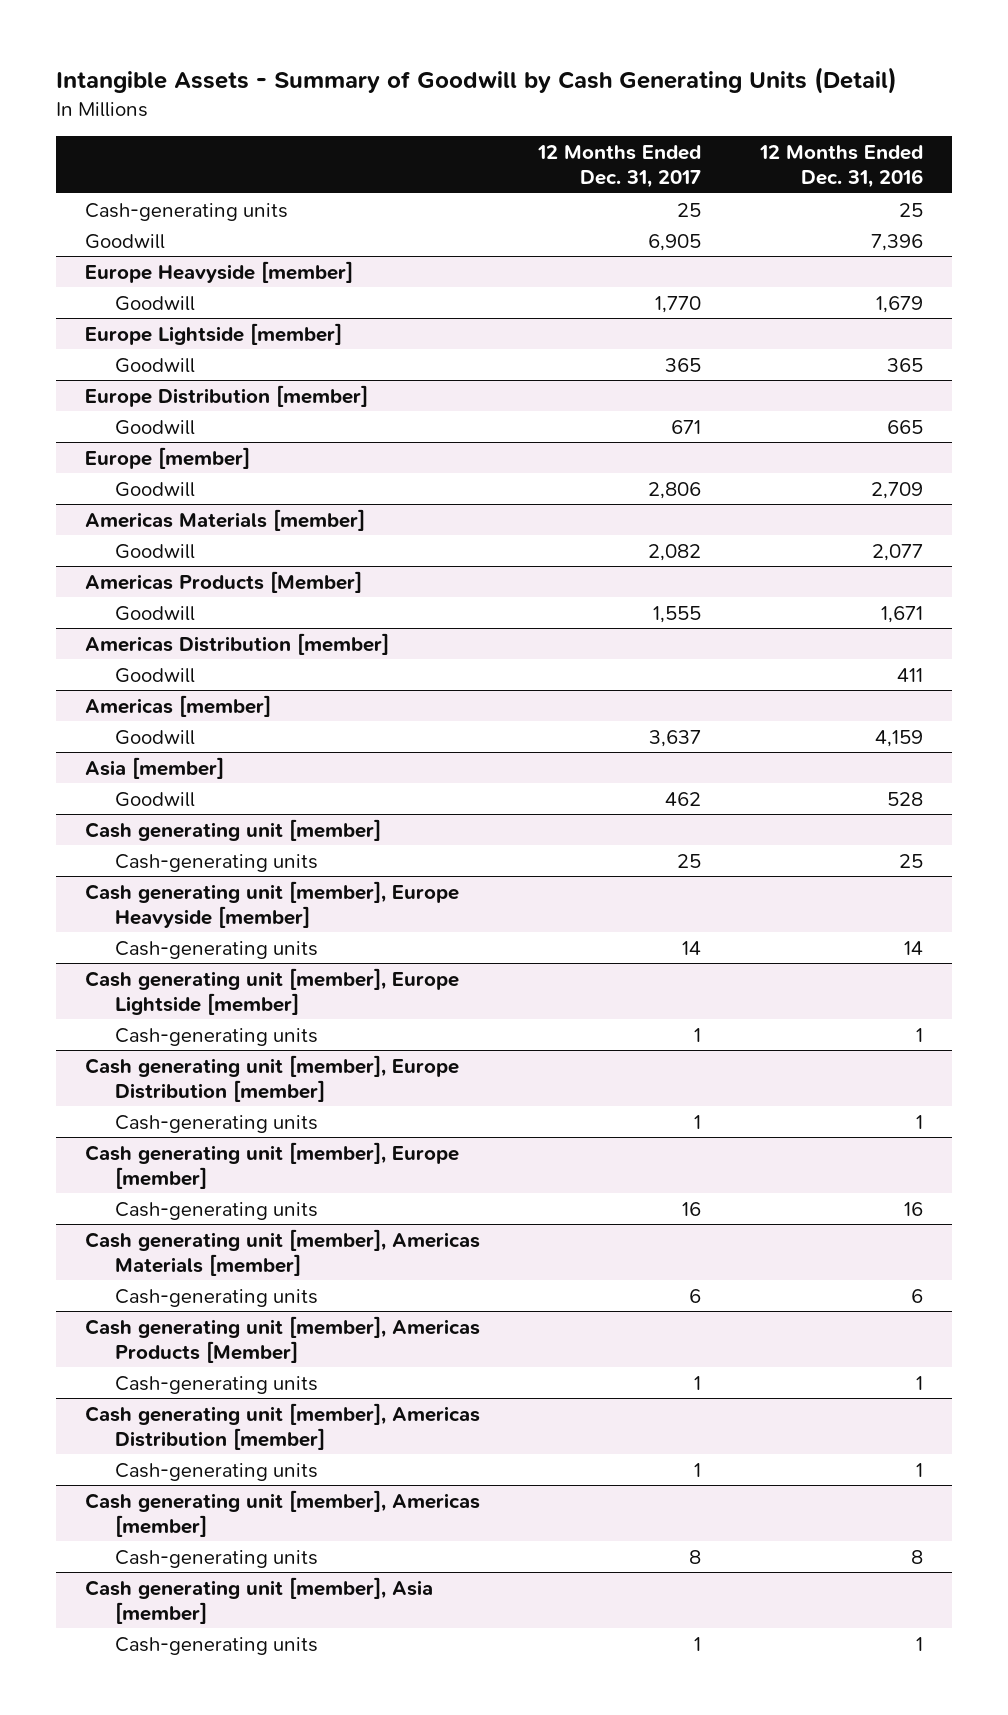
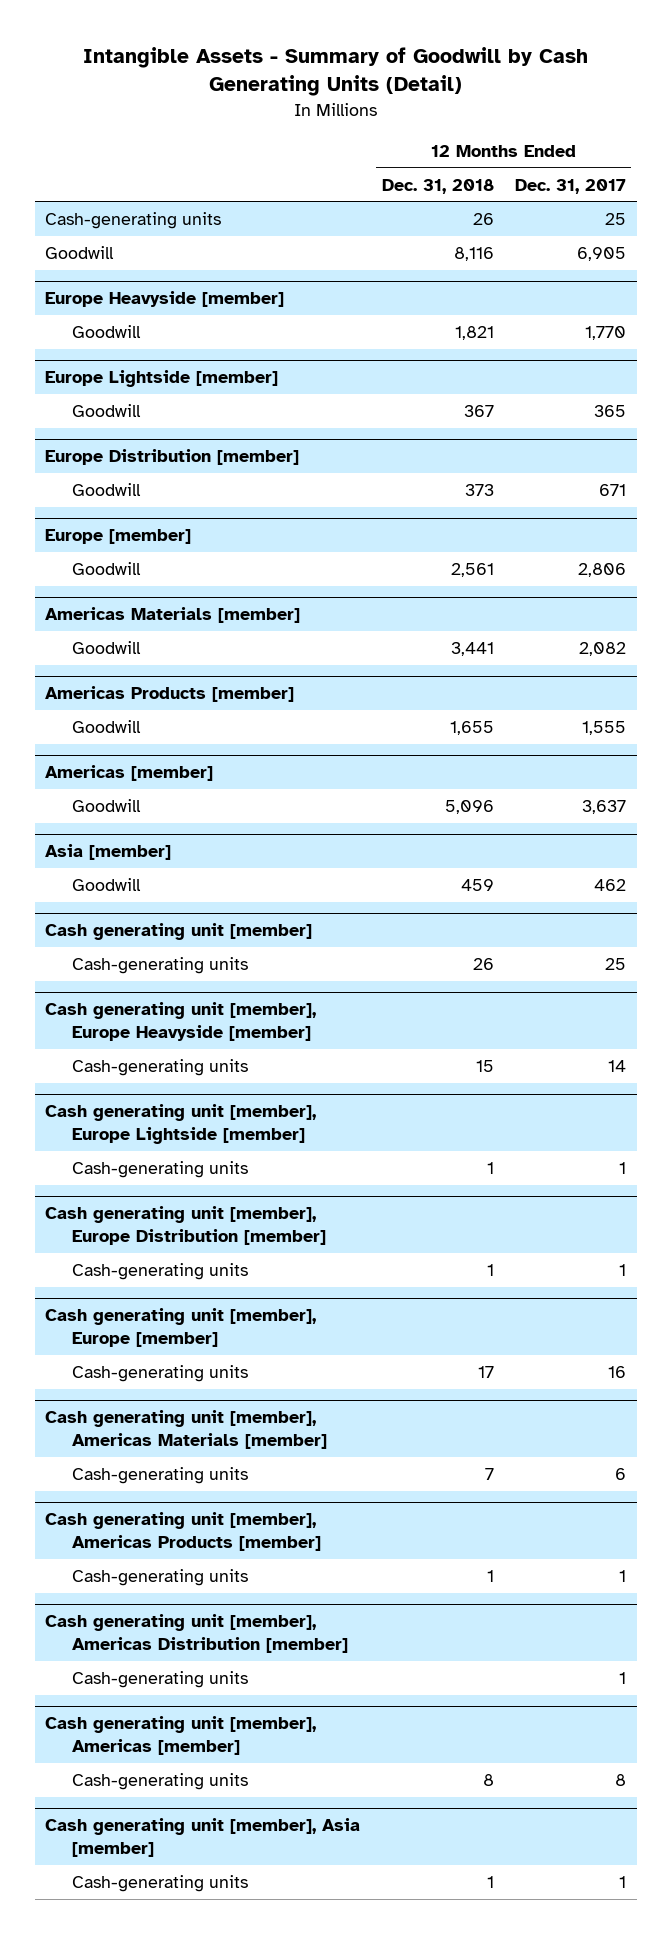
[759,144,924,188] 12 Months Ended Dec. 31, 2016 -> none
none -> [381,178,494,194] Dec. 31, 2018
[84,570,362,593] Americas Products [Member] -> [45,686,295,703] Americas Products [member]
[84,632,389,655] Americas Distribution [member] -> none
[115,667,196,683] Goodwill -> none
[84,1315,480,1363] Cash generating unit [member], Americas Products [Member] -> [45,1512,322,1551] Cash generating unit [member], Americas Products [member]

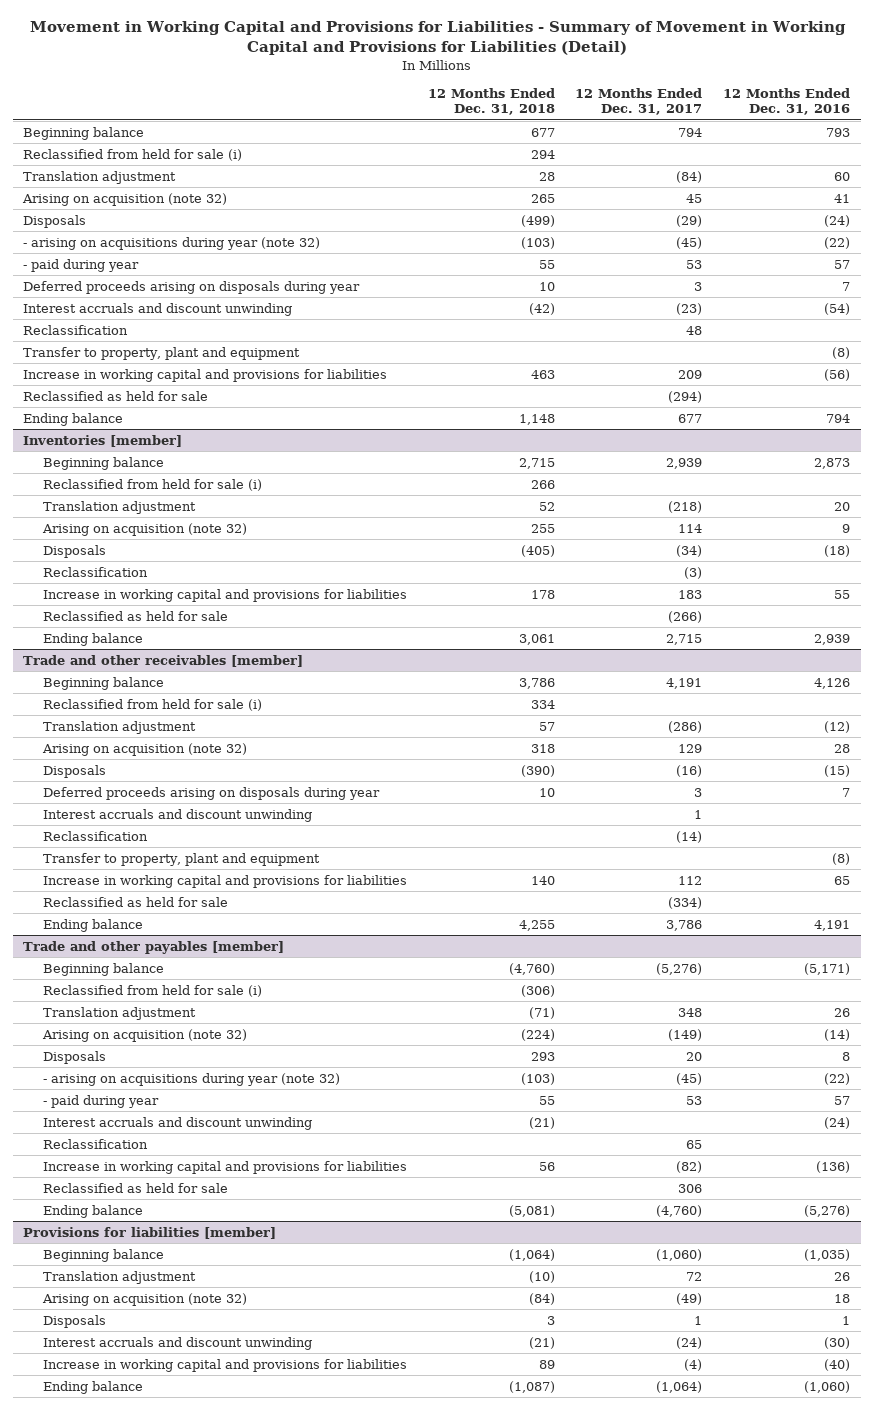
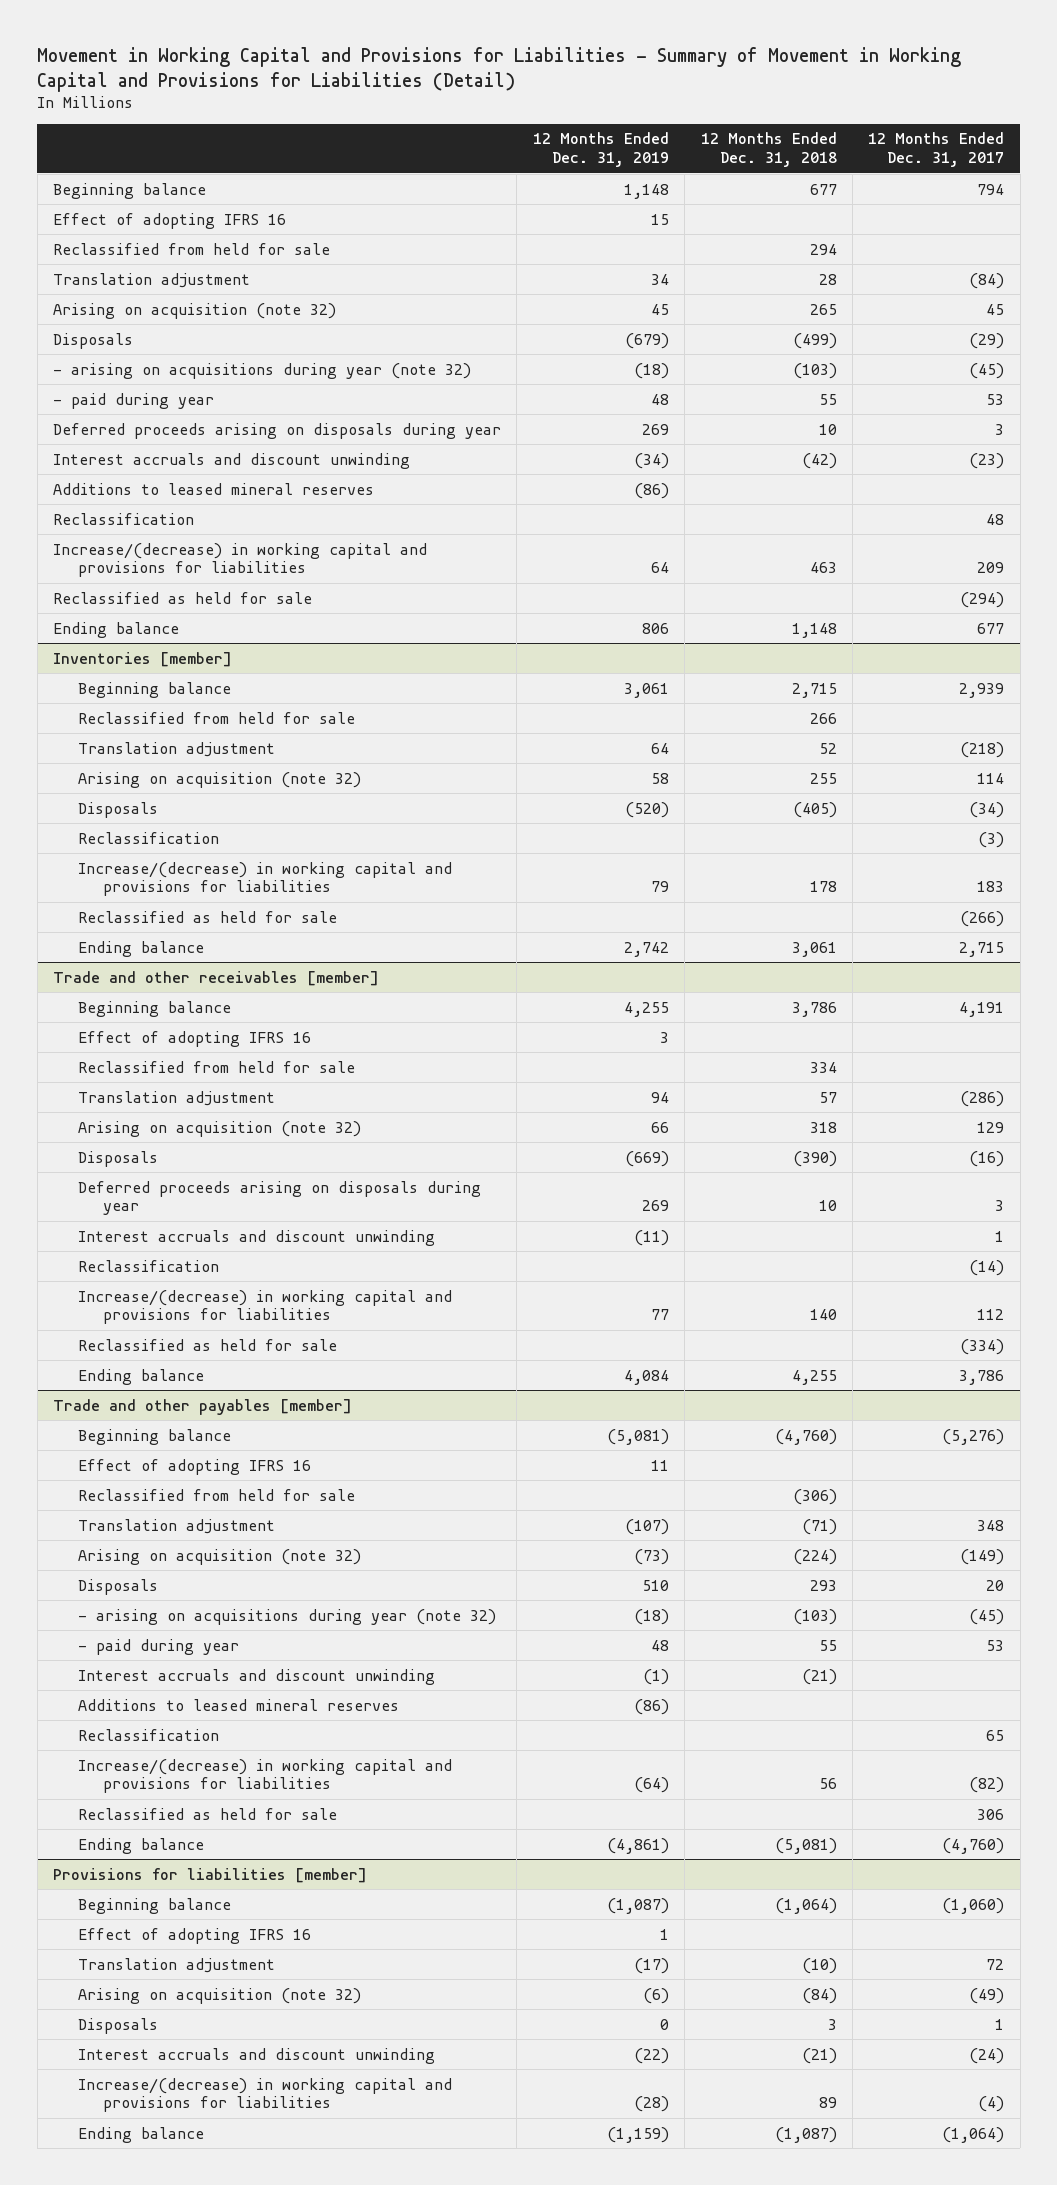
[723,88,851,116] 12 Months Ended Dec. 31, 2016 -> none
none -> [532,132,669,168] 12 Months Ended Dec. 31, 2019
none -> [52,212,286,229] Effect of adopting IFRS 16
[22,148,242,161] Reclassified from held for sale (i) -> [52,242,330,255] Reclassified from held for sale
none -> [52,482,374,495] Additions to leased mineral reserves
[22,346,300,360] Transfer to property, plant and equipment -> none
[22,368,387,382] Increase in working capital and provisions for liabilities -> [52,542,427,578] Increase/(decrease) in working capital and provisions for liabilities
[42,478,262,491] Reclassified from held for sale (i) -> [77,711,355,724] Reclassified from held for sale
[42,588,407,602] Increase in working capital and provisions for liabilities -> [77,861,452,897] Increase/(decrease) in working capital and provisions for liabilities
none -> [77,1030,311,1047] Effect of adopting IFRS 16
[42,698,262,711] Reclassified from held for sale (i) -> [77,1060,355,1073] Reclassified from held for sale
[42,852,320,866] Transfer to property, plant and equipment -> none
[42,874,407,888] Increase in working capital and provisions for liabilities -> [77,1289,452,1325] Increase/(decrease) in working capital and provisions for liabilities
none -> [77,1458,311,1475] Effect of adopting IFRS 16
[42,984,262,997] Reclassified from held for sale (i) -> [77,1488,355,1501] Reclassified from held for sale
none -> [77,1698,399,1711] Additions to leased mineral reserves
[42,1160,407,1174] Increase in working capital and provisions for liabilities -> [77,1758,452,1794] Increase/(decrease) in working capital and provisions for liabilities
none -> [77,1927,311,1944] Effect of adopting IFRS 16
[42,1358,407,1372] Increase in working capital and provisions for liabilities -> [77,2077,452,2113] Increase/(decrease) in working capital and provisions for liabilities

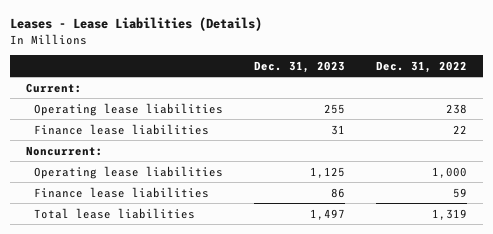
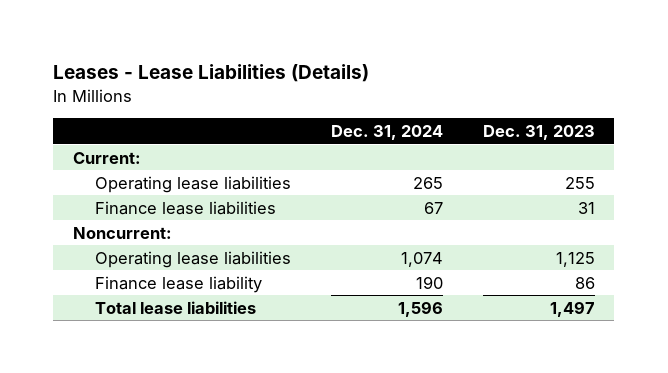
[376,60,468,73] Dec. 31, 2022 -> none
none -> [330,125,443,141] Dec. 31, 2024
[33,186,209,198] Finance lease liabilities -> [94,275,262,293] Finance lease liability

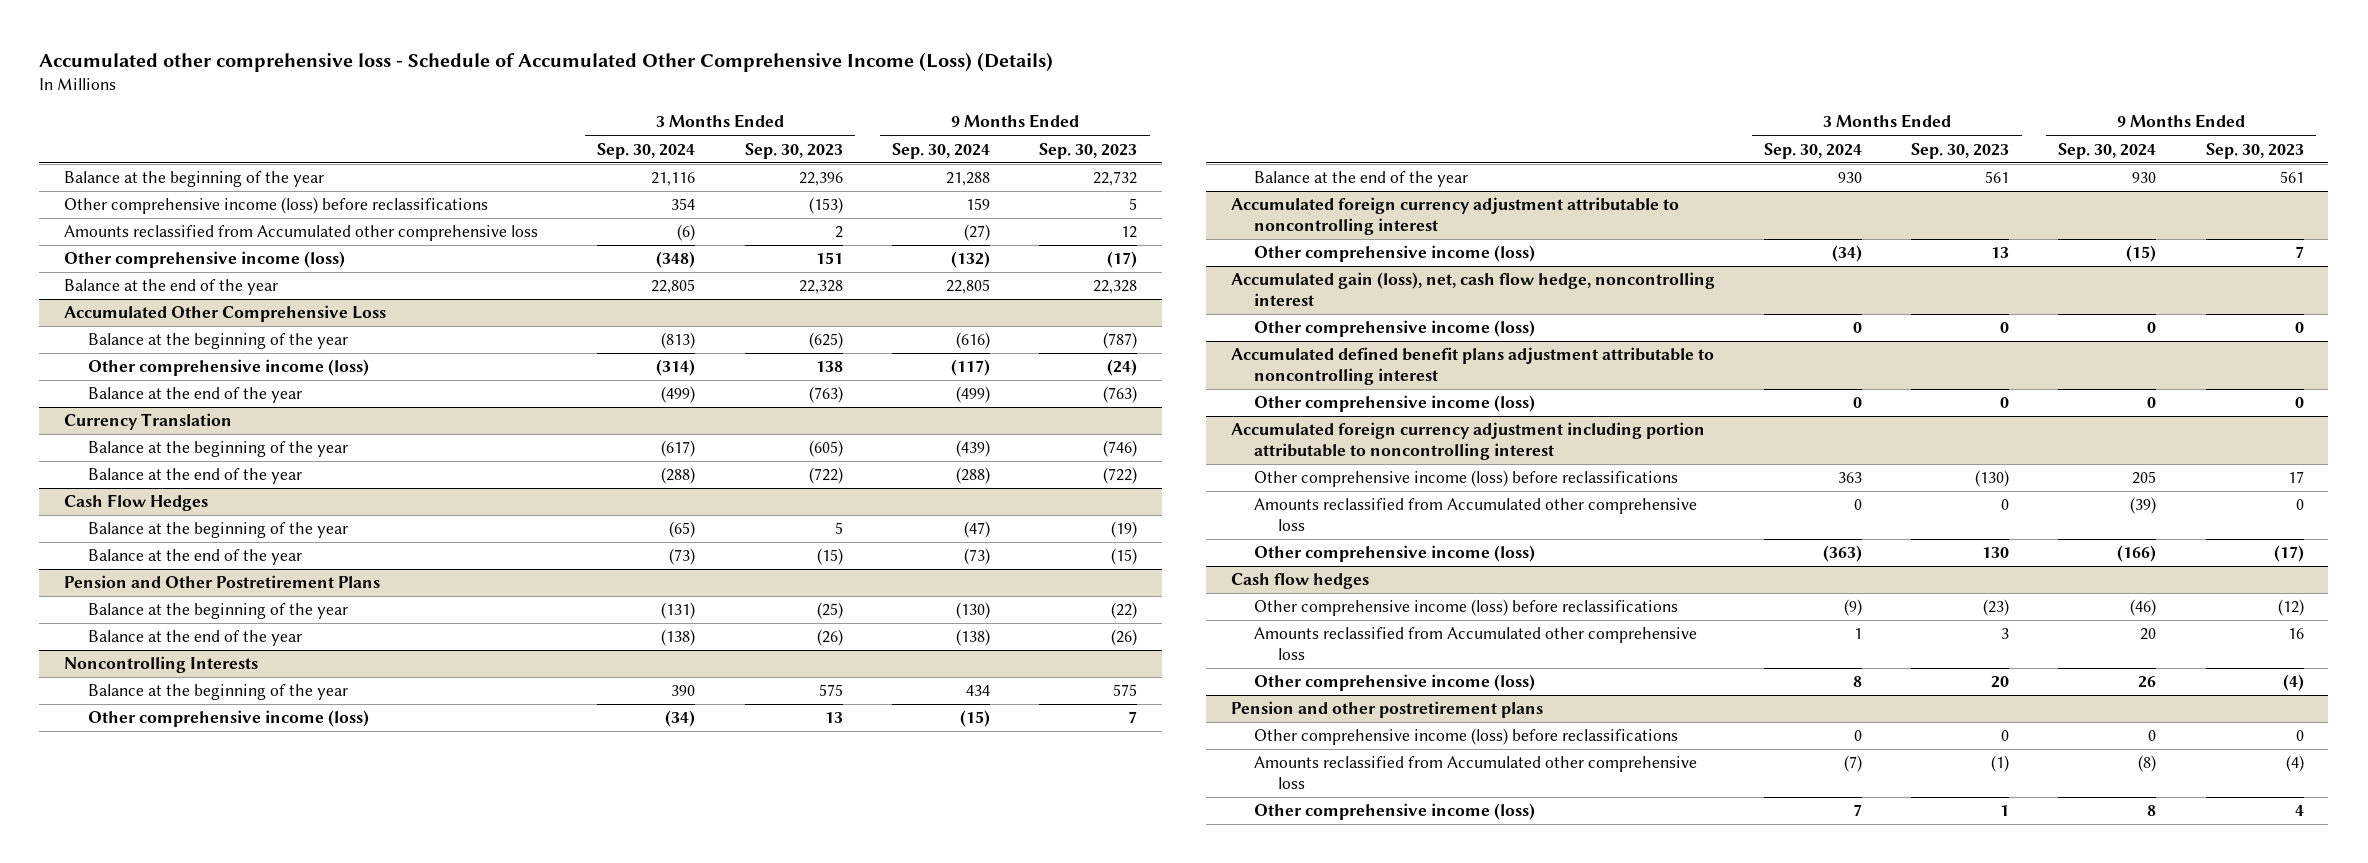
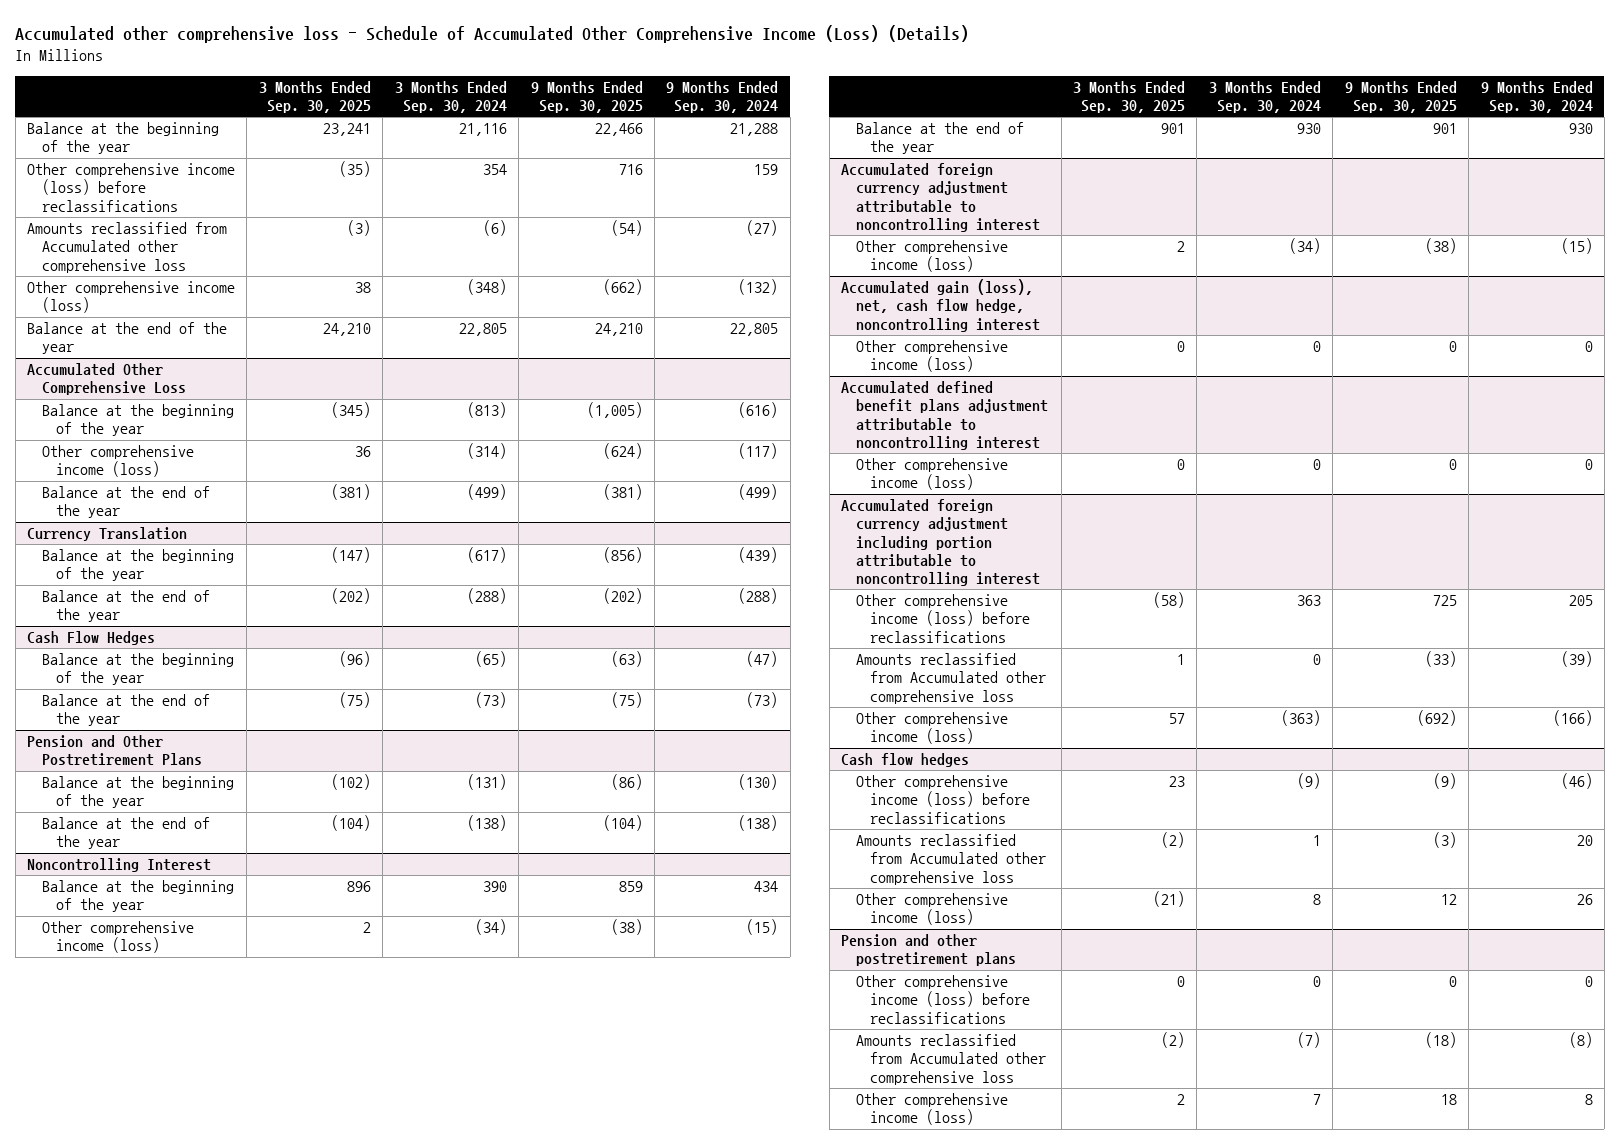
[744,142,843,159] Sep. 30, 2023 -> none
[1039,142,1138,159] Sep. 30, 2023 -> none
none -> [258,80,371,114] 3 Months Ended Sep. 30, 2025
none -> [530,80,643,114] 9 Months Ended Sep. 30, 2025
[64,656,259,674] Noncontrolling Interests -> [27,858,212,873] Noncontrolling Interest

